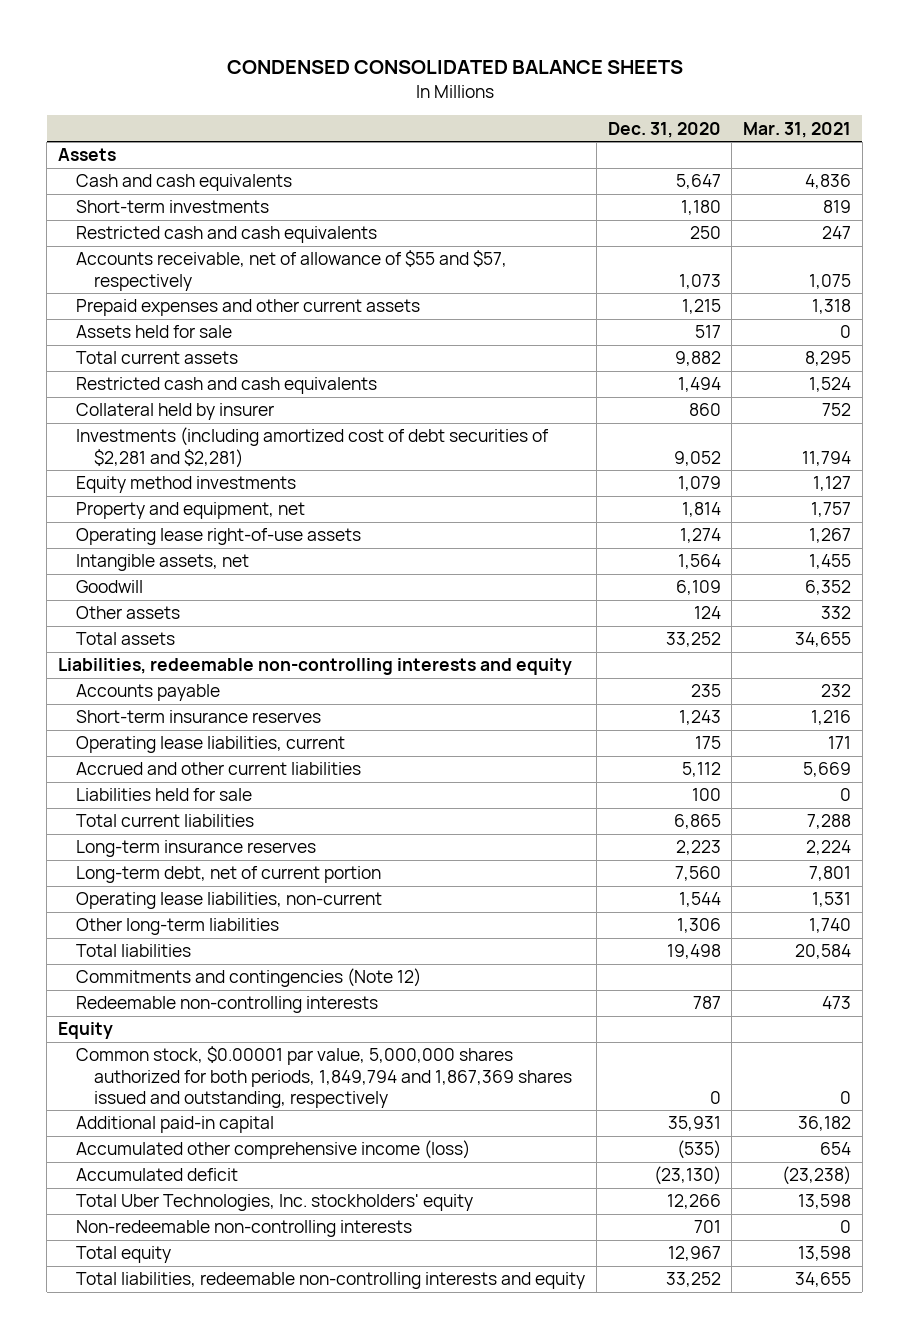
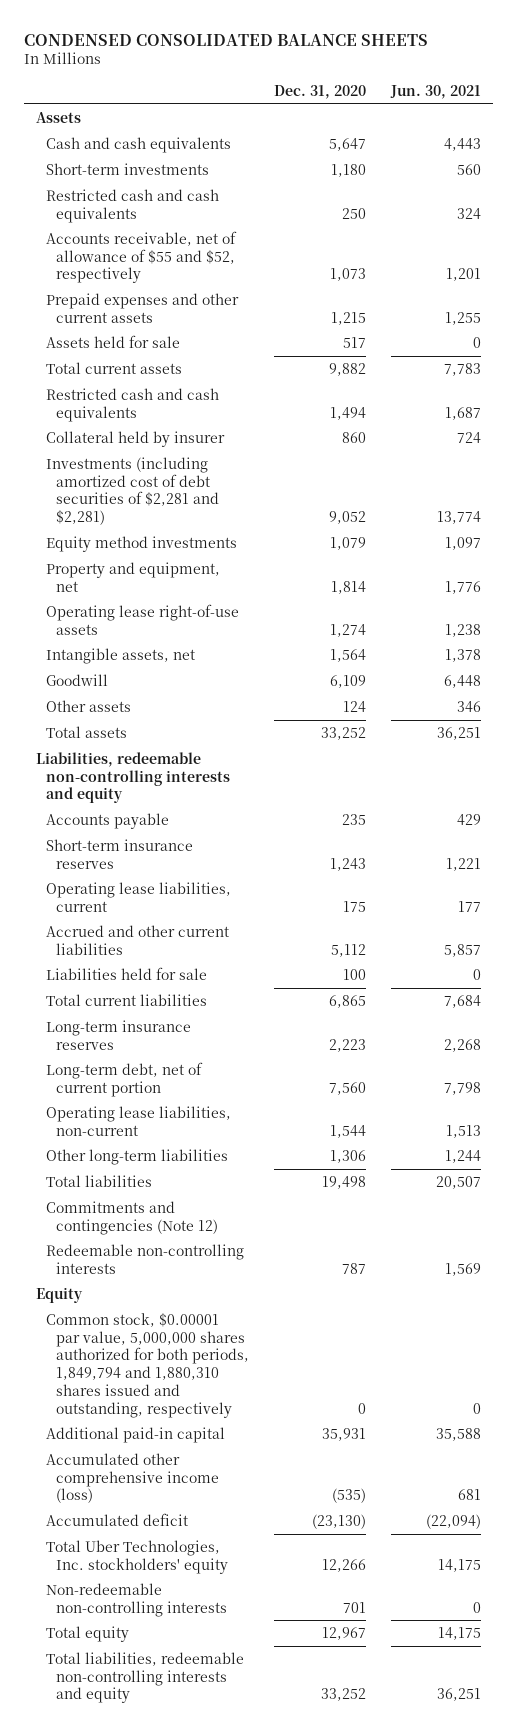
[743,121,852,138] Mar. 31, 2021 -> none
none -> [389,85,481,100] Jun. 30, 2021
[76,250,508,291] Accounts receivable, net of allowance of $55 and $57, respectively -> [46,230,238,284] Accounts receivable, net of allowance of $55 and $52, respectively
[76,1046,573,1108] Common stock, $0.00001 par value, 5,000,000 shares authorized for both periods, 1,849,794 and 1,867,369 shares issued and outstanding, respectively -> [46,1312,250,1418] Common stock, $0.00001 par value, 5,000,000 shares authorized for both periods, 1,849,794 and 1,880,310 shares issued and outstanding, respectively

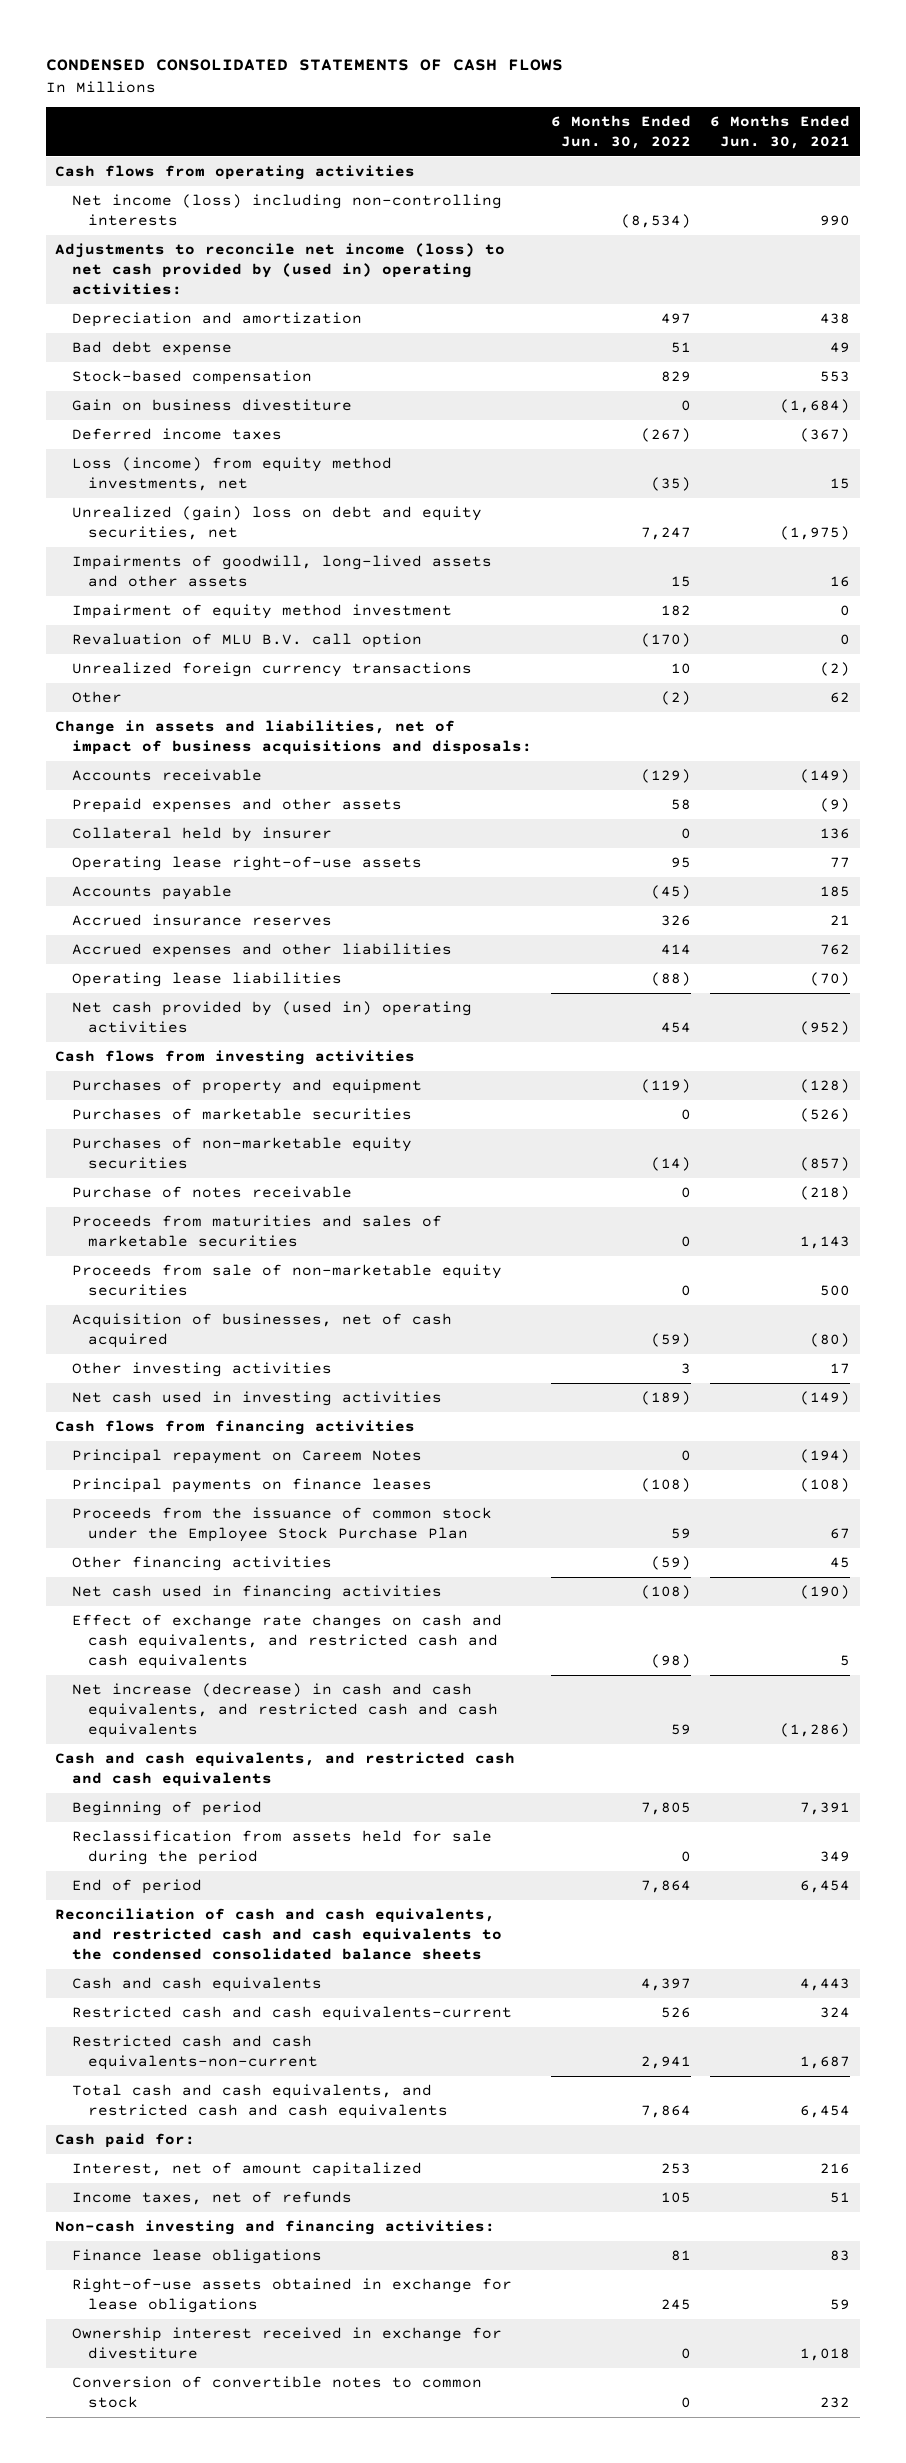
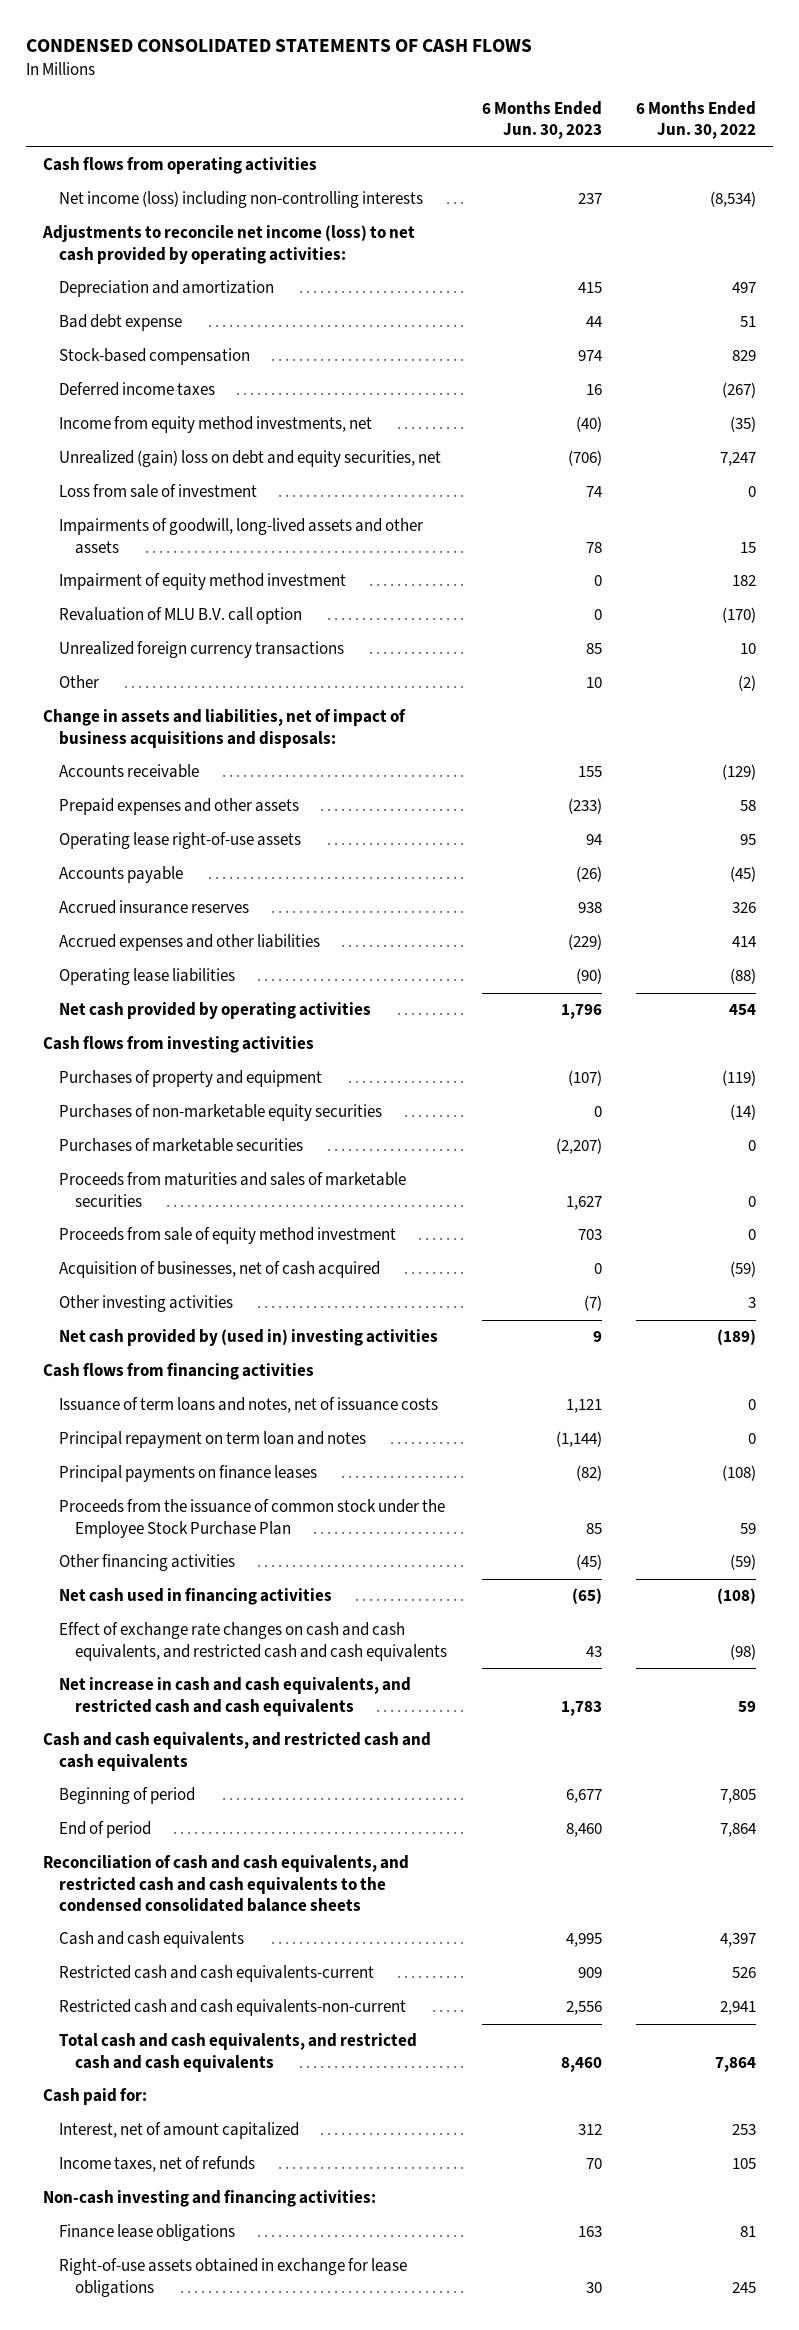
[710,115,851,150] 6 Months Ended Jun. 30, 2021 -> none
none -> [481,101,602,140] 6 Months Ended Jun. 30, 2023
[55,242,506,295] Adjustments to reconcile net income (loss) to net cash provided by (used in) operating activities: -> [42,225,416,264] Adjustments to reconcile net income (loss) to net cash provided by operating activities:
[71,398,352,411] Gain on business divestiture -> none
[71,456,392,491] Loss (income) from equity method investments, net -> [59,416,373,434] Income from equity method investments, net
none -> [59,484,258,499] Loss from sale of investment
[71,826,332,842] Collateral held by insurer -> none
[71,1000,472,1033] Net cash provided by (used in) operating activities -> [59,1002,372,1020] Net cash provided by operating activities
[71,1185,352,1198] Purchase of notes receivable -> none
[71,1107,412,1120] Purchases of marketable securities -> [59,1138,304,1153] Purchases of marketable securities
[71,1263,502,1296] Proceeds from sale of non-marketable equity securities -> [59,1227,397,1245] Proceeds from sale of equity method investment
[71,1390,442,1406] Net cash used in investing activities -> [59,1329,439,1347] Net cash provided by (used in) investing activities
none -> [59,1397,439,1414] Issuance of term loans and notes, net of issuance costs
[71,1448,422,1464] Principal repayment on Careem Notes -> [59,1431,367,1449] Principal repayment on term loan and notes
[71,1682,499,1738] Net increase (decrease) in cash and cash equivalents, and restricted cash and cash equivalents -> [59,1677,412,1716] Net increase in cash and cash equivalents, and restricted cash and cash equivalents
[71,1829,492,1865] Reclassification from assets held for sale during the period -> none
[71,2326,502,2359] Ownership interest received in exchange for divestiture -> none
[71,2375,482,2408] Conversion of convertible notes to common stock -> none

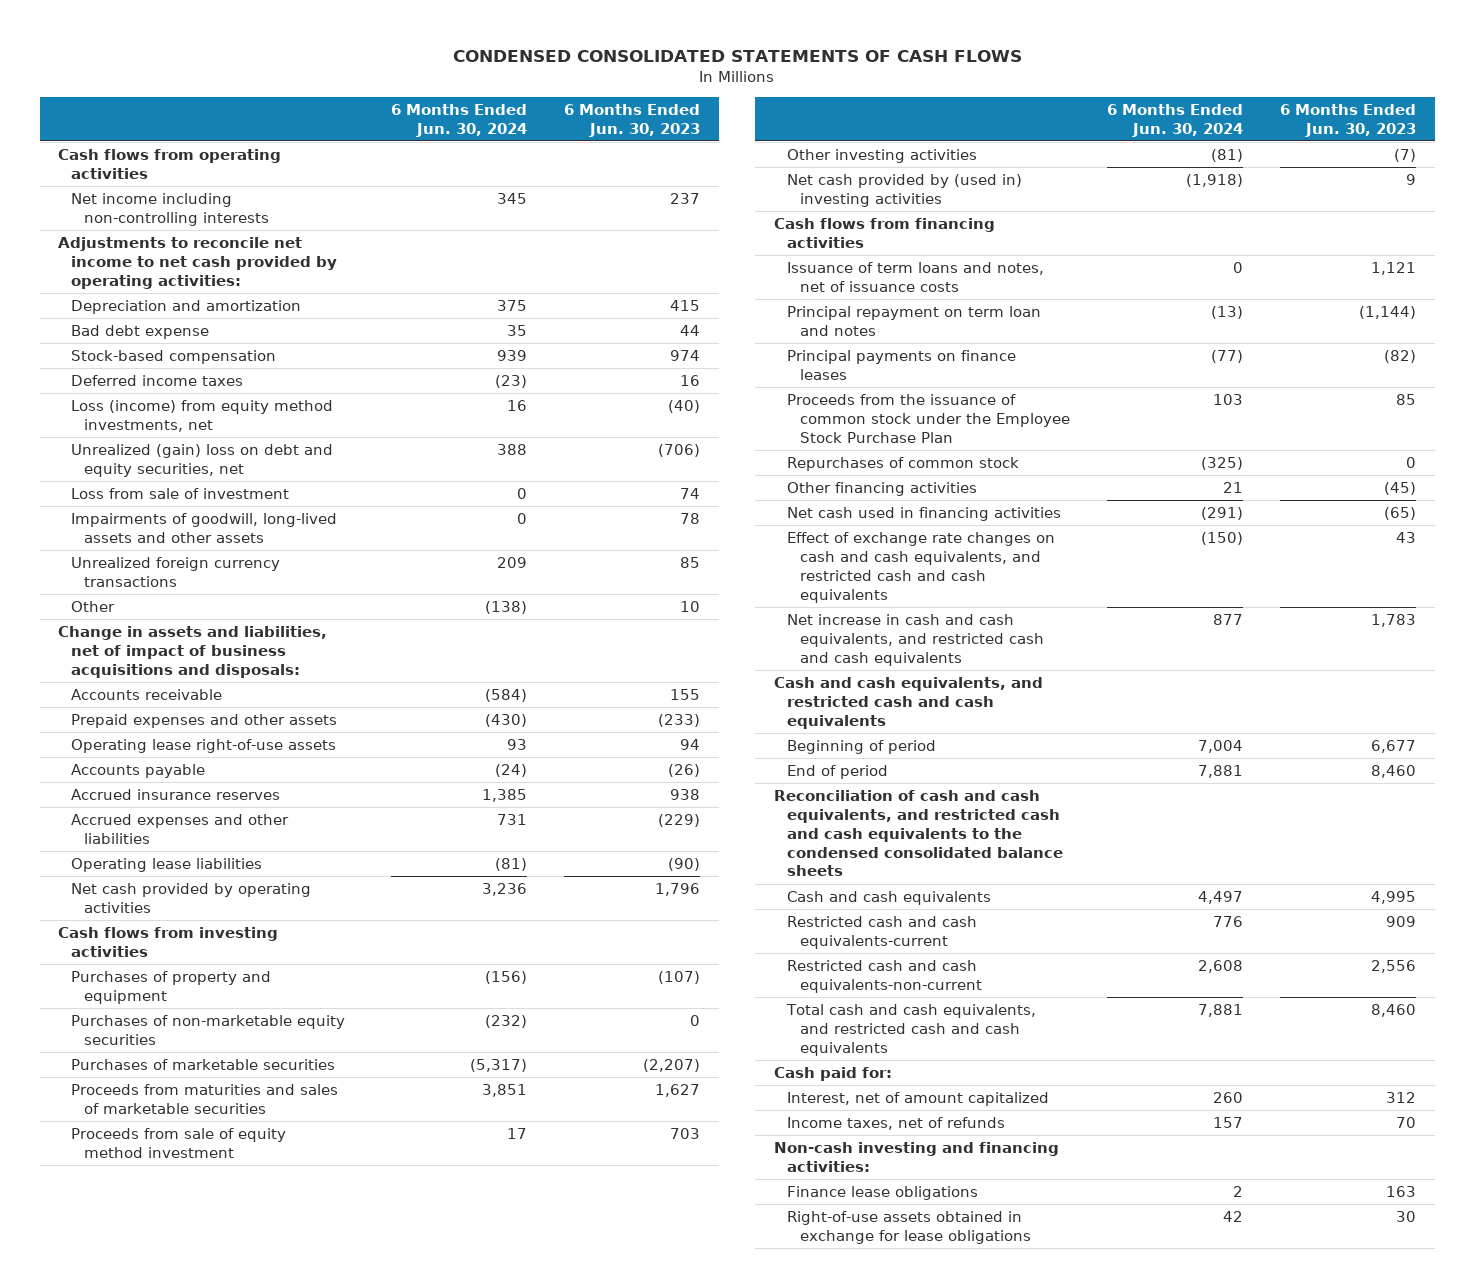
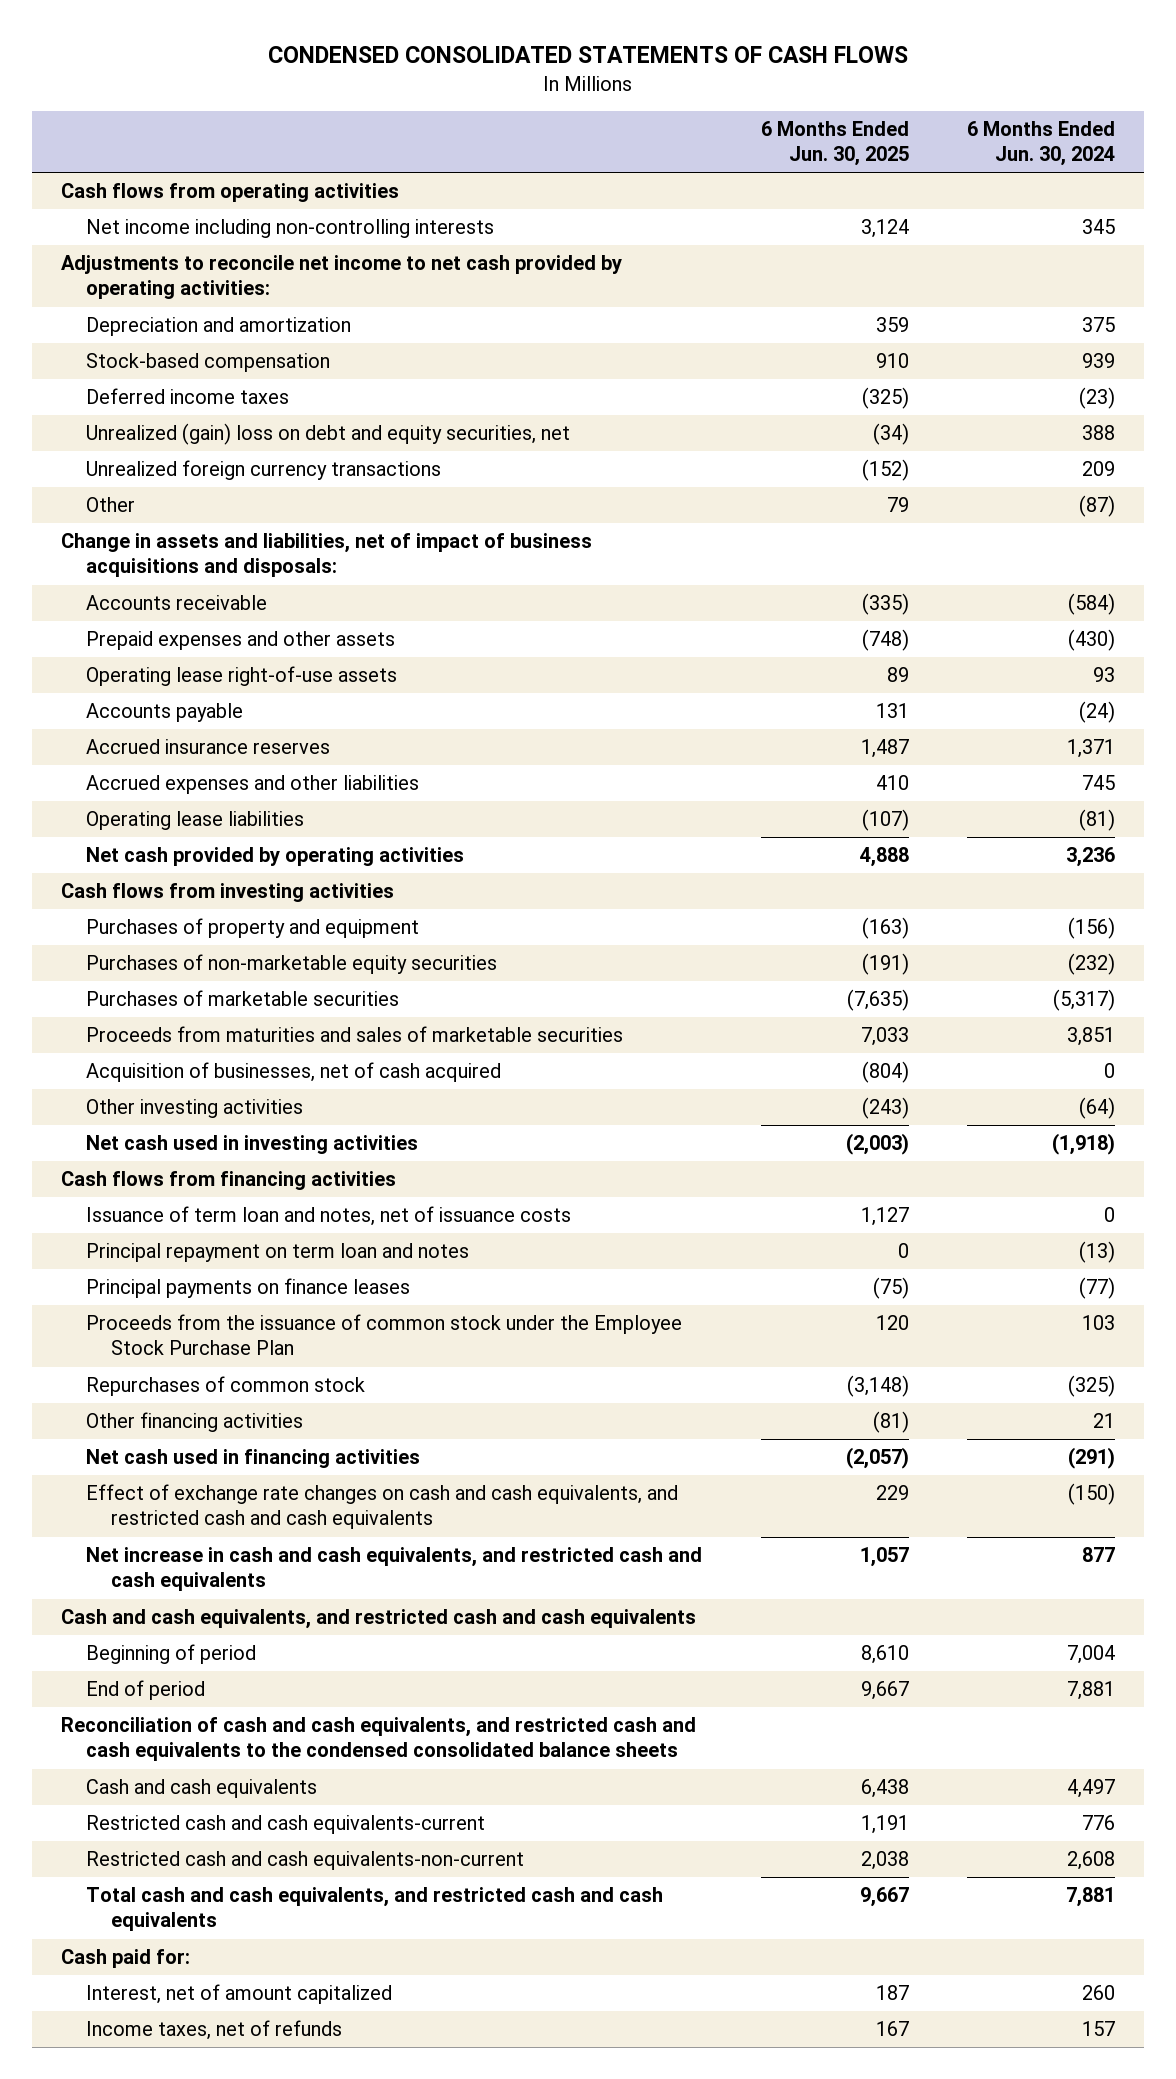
[564,103,701,137] 6 Months Ended Jun. 30, 2023 -> none
none -> [760,121,909,167] 6 Months Ended Jun. 30, 2025
[71,325,210,340] Bad debt expense -> none
[71,400,334,432] Loss (income) from equity method investments, net -> none
[71,488,290,500] Loss from sale of investment -> none
[71,513,338,543] Impairments of goodwill, long-lived assets and other assets -> none
[485,601,528,615] (138) -> [1079,495,1116,518] (87)
[482,789,528,803] 1,385 -> [1067,739,1116,759] 1,371
[497,814,528,826] 731 -> [1082,775,1116,791] 745
[71,1128,287,1158] Proceeds from sale of equity method investment -> none
none -> [86,1062,502,1083] Acquisition of businesses, net of cash acquired
[1211,149,1244,163] (81) -> [1079,1097,1116,1120] (64)
[786,174,1022,207] Net cash provided by (used in) investing activities -> [86,1135,419,1155] Net cash used in investing activities
[786,262,1044,292] Issuance of term loans and notes, net of issuance costs -> [86,1206,572,1227] Issuance of term loan and notes, net of issuance costs
[773,1142,1059,1172] Non-cash investing and financing activities: -> none
[786,1186,978,1201] Finance lease obligations -> none
[786,1211,1031,1244] Right-of-use assets obtained in exchange for lease obligations -> none

